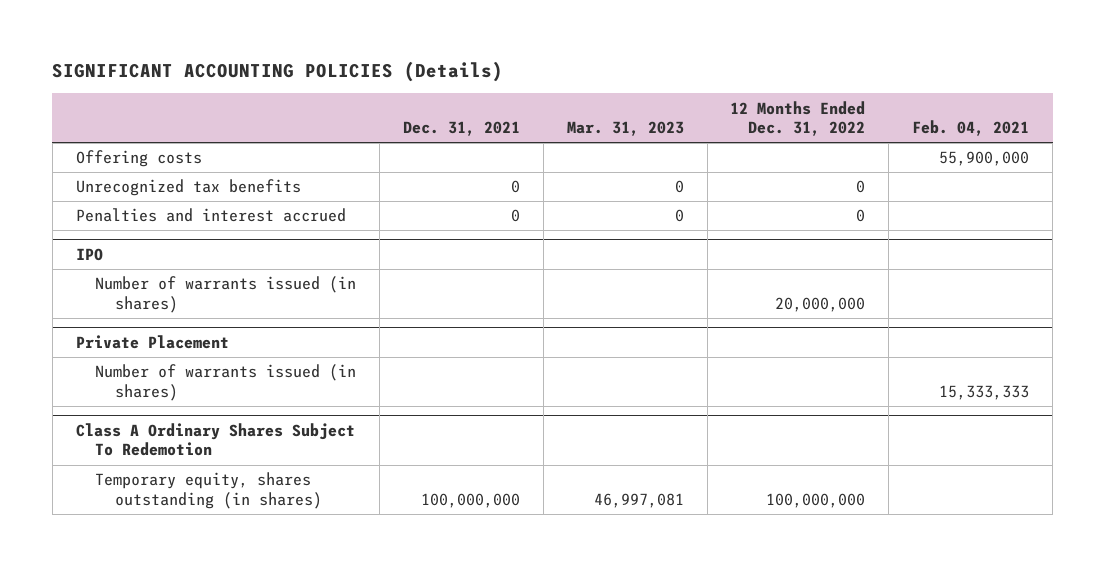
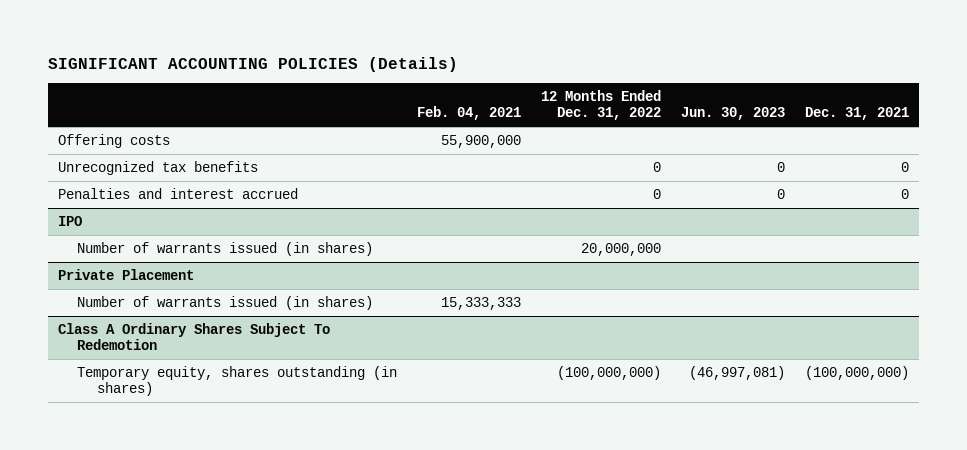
[566,121,684,137] Mar. 31, 2023 -> none
none -> [681,107,786,121] Jun. 30, 2023
[420,492,520,508] 100,000,000 -> [805,366,910,381] (100,000,000)
[766,492,866,508] 100,000,000 -> [557,366,662,381] (100,000,000)

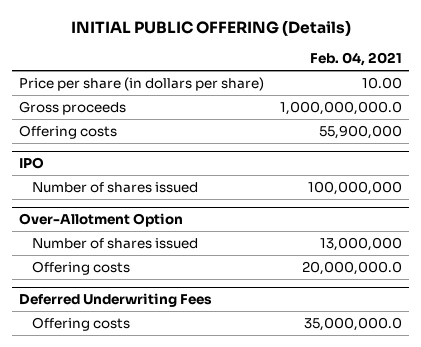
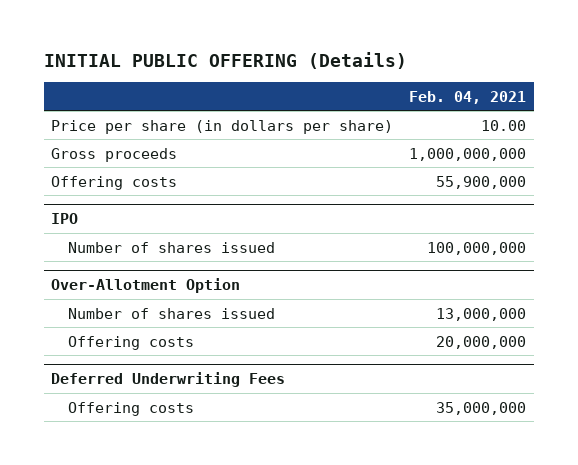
[279,100,402,115] 1,000,000,000.0 -> [409,147,527,161] 1,000,000,000
[301,260,402,275] 20,000,000.0 -> [436,335,527,349] 20,000,000
[303,316,402,331] 35,000,000.0 -> [436,401,527,415] 35,000,000

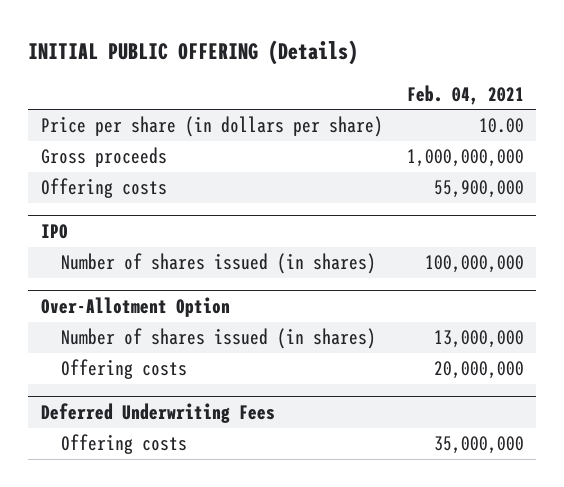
[67,241,275,253] Number of shares issued -> [61,253,377,275] Number of shares issued (in shares)
[67,307,275,319] Number of shares issued -> [61,328,377,350] Number of shares issued (in shares)

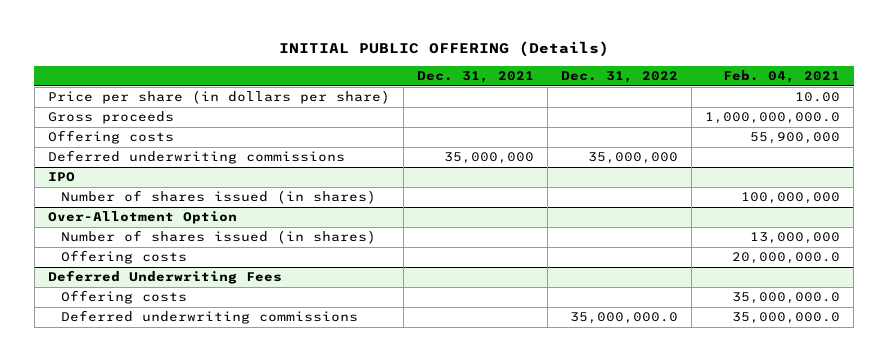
none -> [416,71,534,84] Dec. 31, 2021
none -> [561,71,679,84] Dec. 31, 2022
[406,149,524,168] 1,000,000,000 -> [705,112,841,125] 1,000,000,000.0
none -> [47,150,345,165] Deferred underwriting commissions
[433,361,524,380] 20,000,000 -> [732,252,841,265] 20,000,000.0
[433,436,524,455] 35,000,000 -> [732,292,841,305] 35,000,000.0
none -> [61,310,359,325] Deferred underwriting commissions

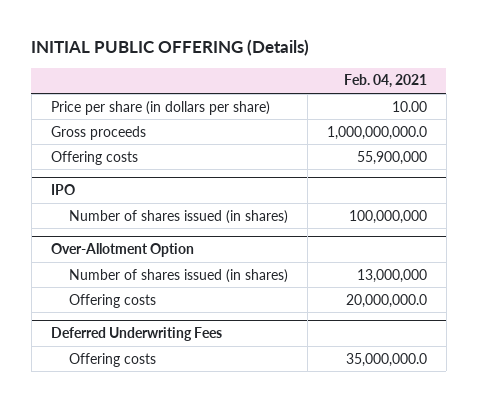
[416,71,534,84] Dec. 31, 2021 -> none
[561,71,679,84] Dec. 31, 2022 -> none
[47,150,345,165] Deferred underwriting commissions -> none
[61,310,359,325] Deferred underwriting commissions -> none

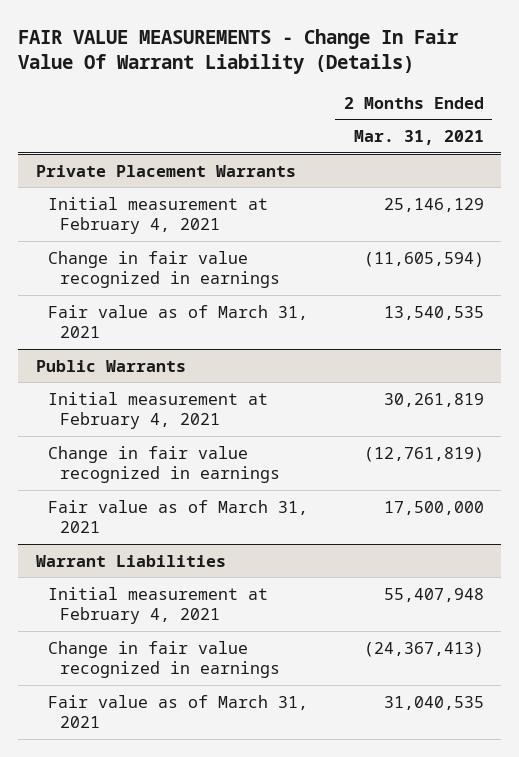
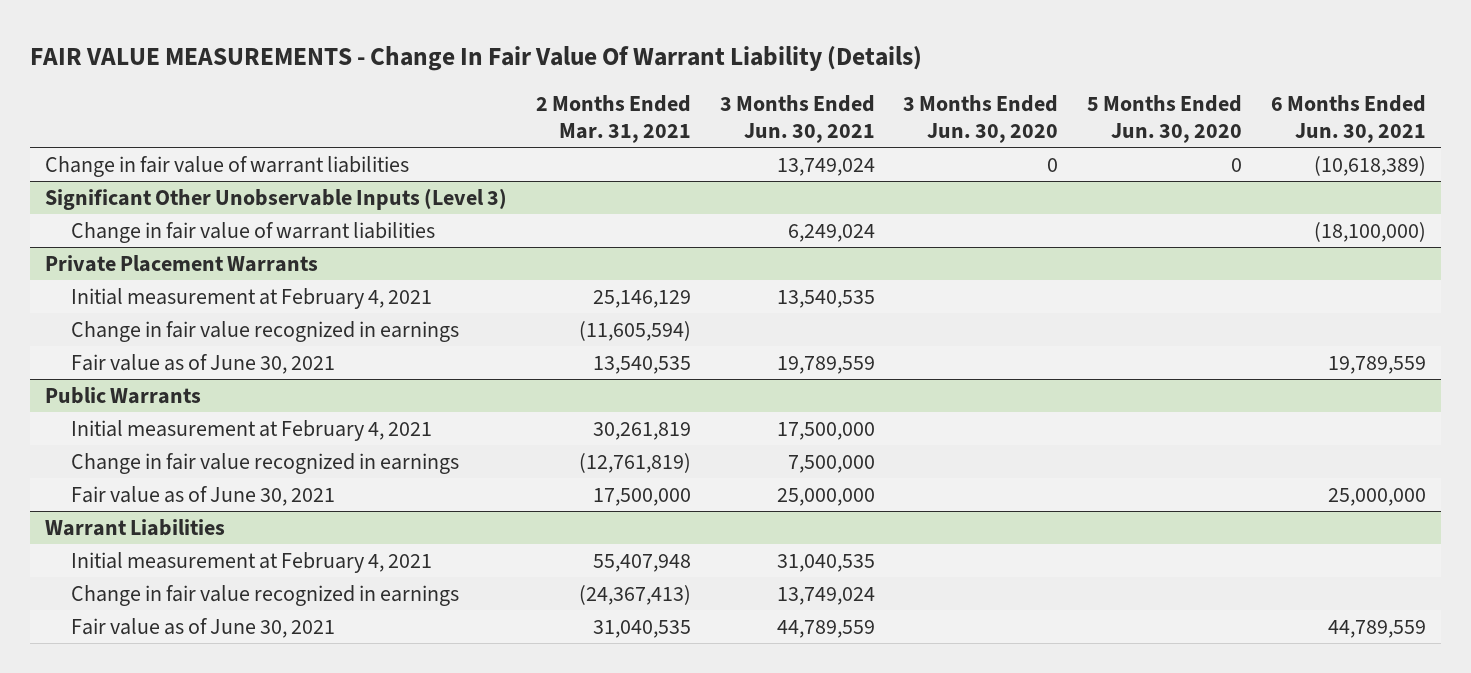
none -> [719,94,875,143] 3 Months Ended Jun. 30, 2021
none -> [903,94,1059,143] 3 Months Ended Jun. 30, 2020
none -> [1087,94,1243,143] 5 Months Ended Jun. 30, 2020
none -> [1271,94,1427,143] 6 Months Ended Jun. 30, 2021
none -> [44,155,409,177] Change in fair value of warrant liabilities
none -> [44,187,507,210] Significant Other Unobservable Inputs (Level 3)
none -> [70,221,435,243] Change in fair value of warrant liabilities
[47,304,308,338] Fair value as of March 31, 2021 -> [70,353,335,374] Fair value as of June 30, 2021
[47,499,308,533] Fair value as of March 31, 2021 -> [70,485,335,506] Fair value as of June 30, 2021
[47,694,308,728] Fair value as of March 31, 2021 -> [70,617,335,638] Fair value as of June 30, 2021

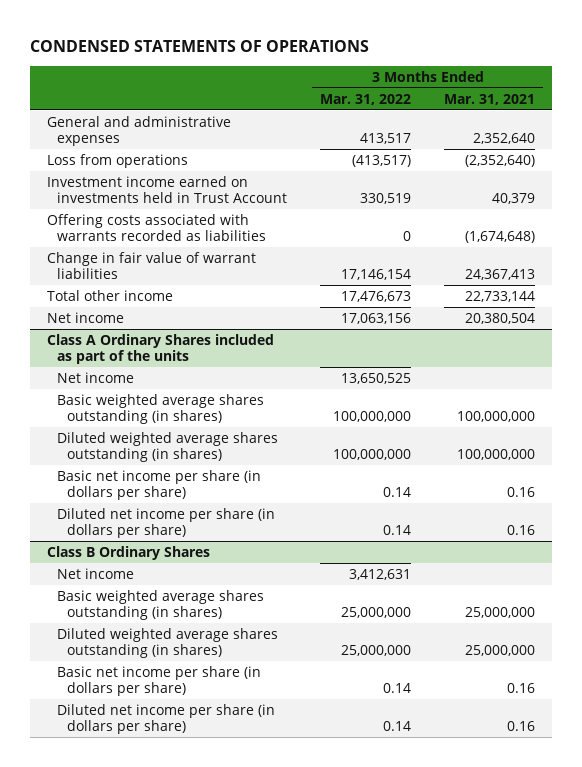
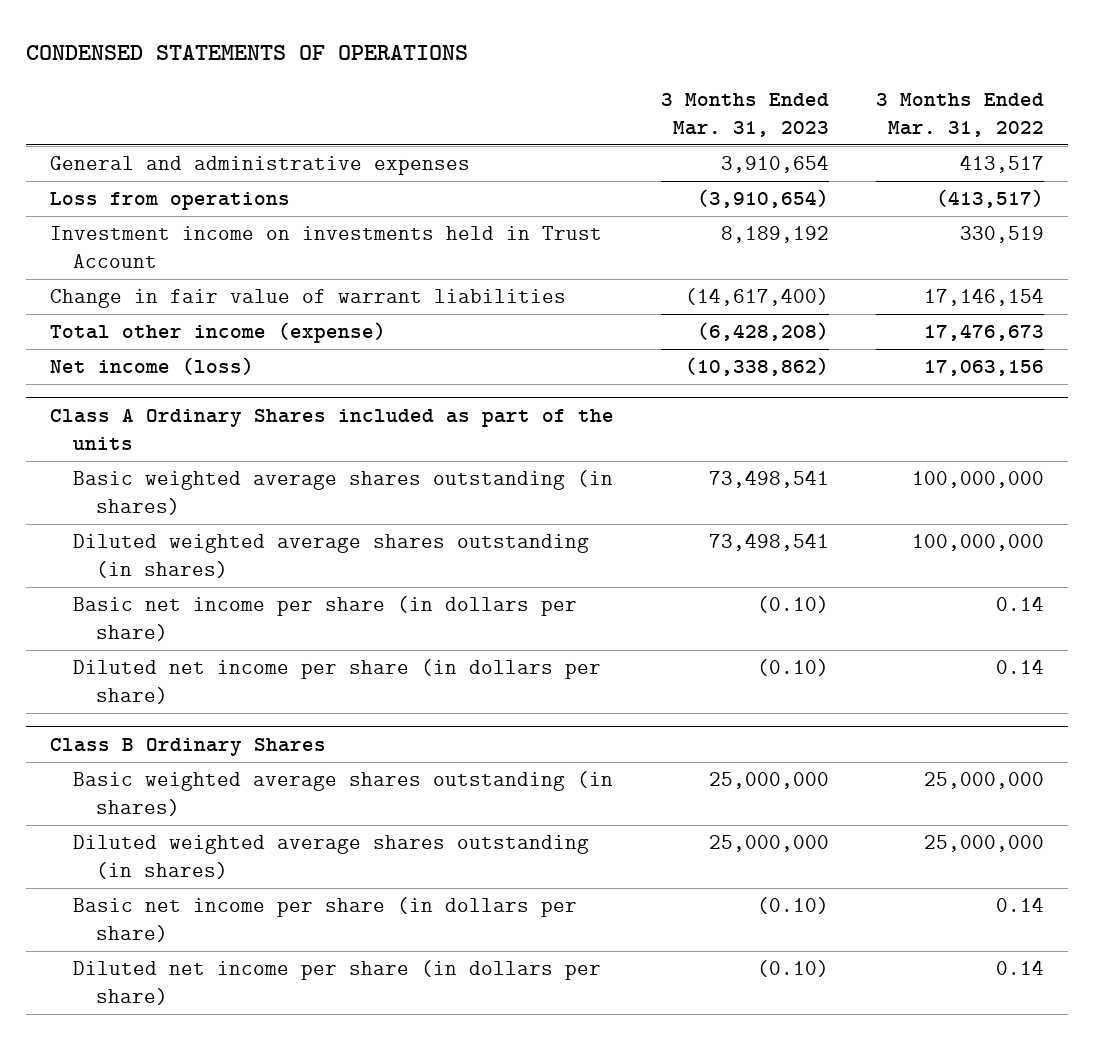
[444,93,536,105] Mar. 31, 2021 -> none
none -> [660,93,829,138] 3 Months Ended Mar. 31, 2023
[46,213,267,242] Offering costs associated with warrants recorded as liabilities -> none
[46,175,288,204] Investment income earned on investments held in Trust Account -> [49,226,602,269] Investment income on investments held in Trust Account
[46,289,173,301] Total other income -> [49,322,386,344] Total other income (expense)
[46,311,124,323] Net income -> [49,357,254,376] Net income (loss)
[57,371,135,383] Net income -> none
[57,567,135,579] Net income -> none

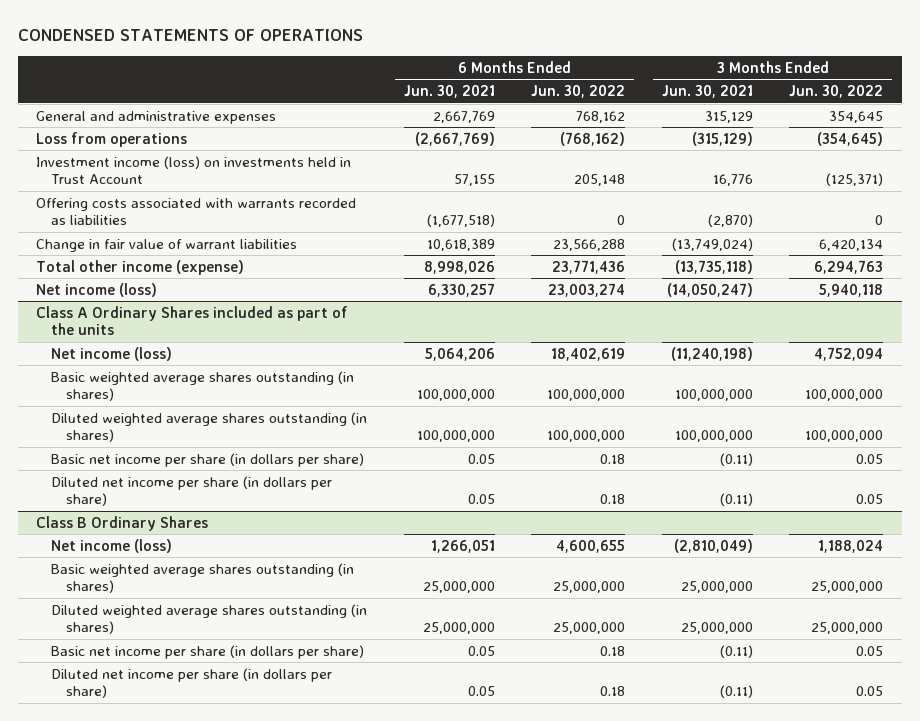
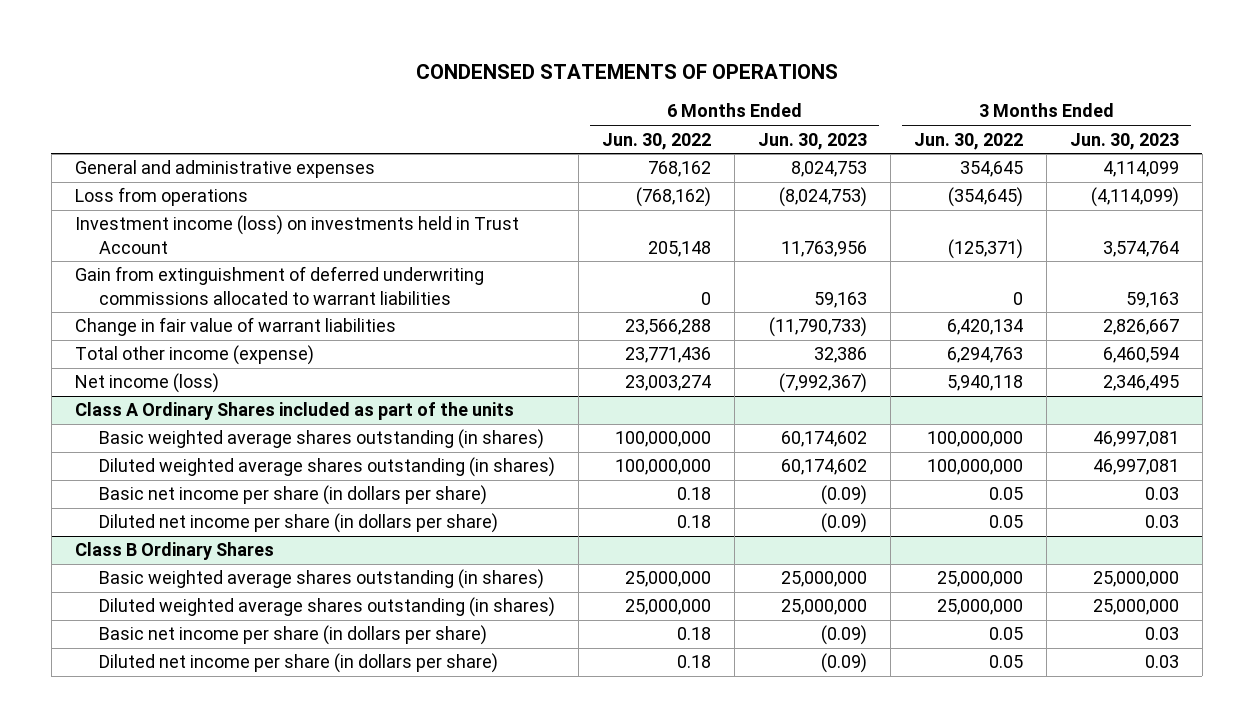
[403,85,495,99] Jun. 30, 2021 -> none
[661,85,753,99] Jun. 30, 2021 -> none
none -> [758,132,868,150] Jun. 30, 2023
none -> [1069,132,1179,150] Jun. 30, 2023
[36,197,357,226] Offering costs associated with warrants recorded as liabilities -> none
none -> [74,266,484,305] Gain from extinguishment of deferred underwriting commissions allocated to warrant liabilities
[51,346,173,361] Net income (loss) -> none
[51,538,173,553] Net income (loss) -> none

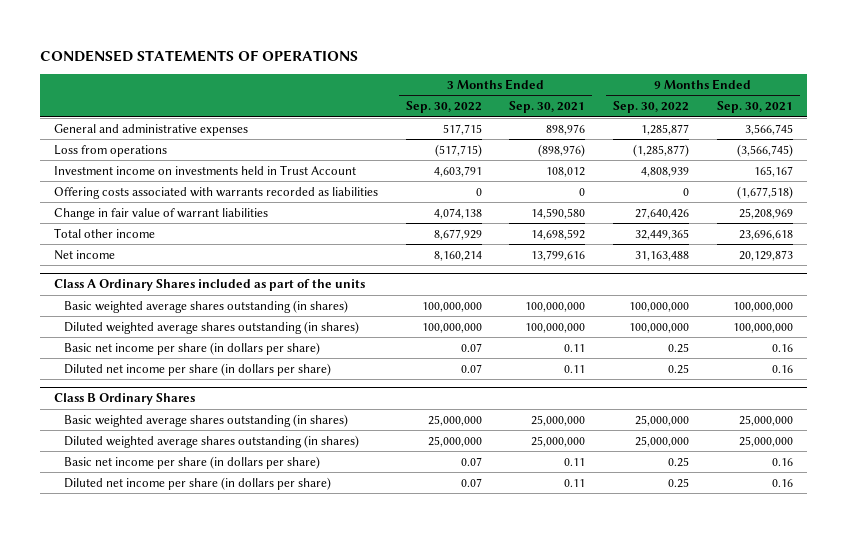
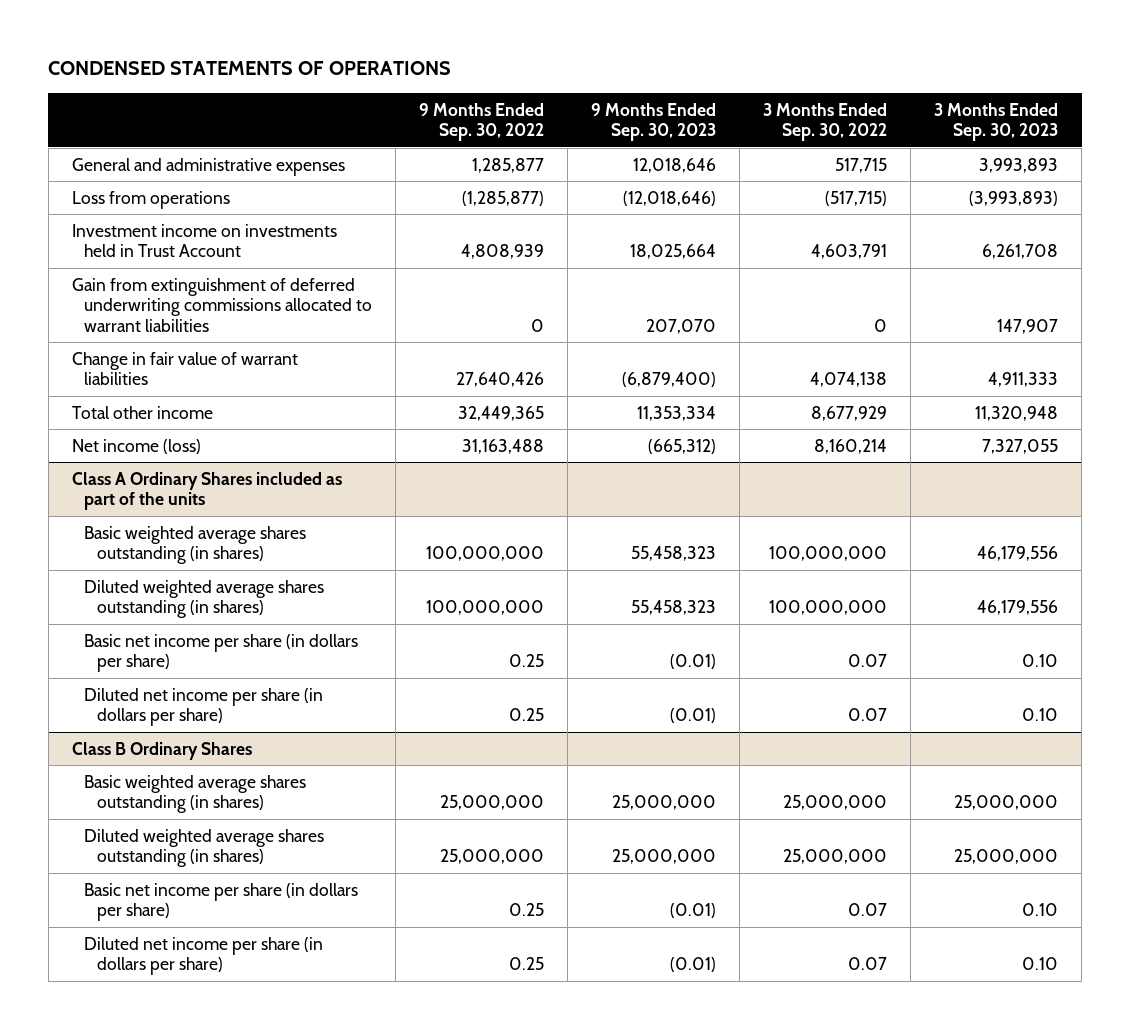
[509,101,586,114] Sep. 30, 2021 -> none
[716,101,793,114] Sep. 30, 2021 -> none
none -> [591,102,717,142] 9 Months Ended Sep. 30, 2023
none -> [934,102,1059,142] 3 Months Ended Sep. 30, 2023
[54,187,379,200] Offering costs associated with warrants recorded as liabilities -> none
none -> [71,277,373,332] Gain from extinguishment of deferred underwriting commissions allocated to warrant liabilities
[54,250,116,261] Net income -> [71,438,201,454] Net income (loss)

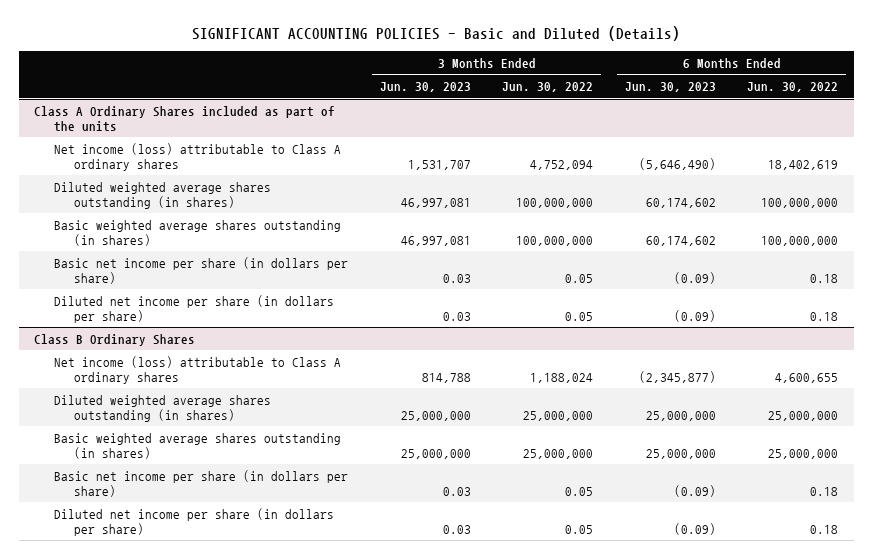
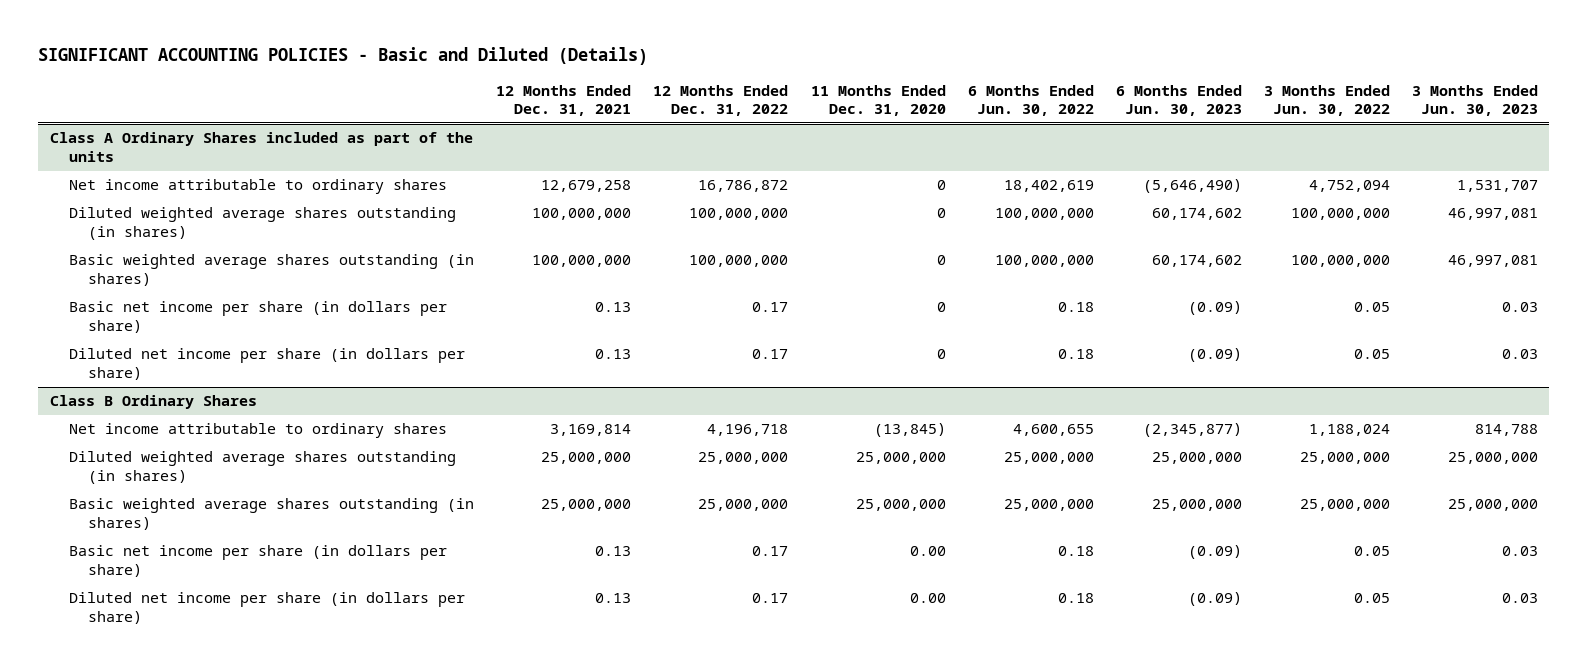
none -> [496,84,632,116] 12 Months Ended Dec. 31, 2021
none -> [653,84,789,116] 12 Months Ended Dec. 31, 2022
none -> [810,84,946,116] 11 Months Ended Dec. 31, 2020
[54,142,342,171] Net income (loss) attributable to Class A ordinary shares -> [68,179,447,195] Net income attributable to ordinary shares
[54,355,342,384] Net income (loss) attributable to Class A ordinary shares -> [68,423,447,439] Net income attributable to ordinary shares

